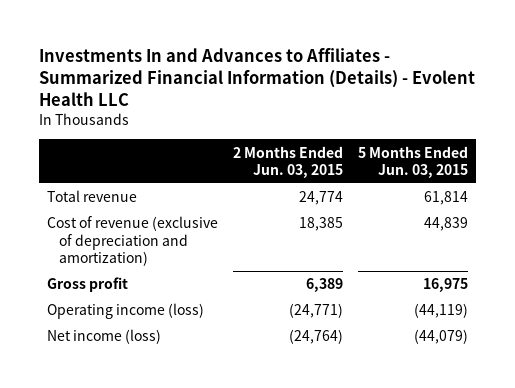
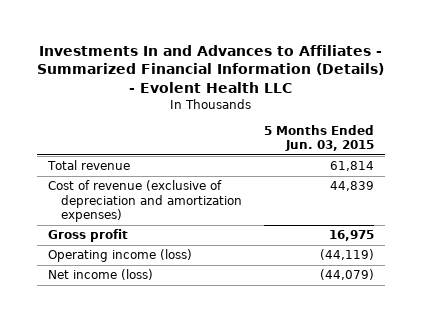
[233,145,344,178] 2 Months Ended Jun. 03, 2015 -> none
[47,216,219,266] Cost of revenue (exclusive of depreciation and amortization) -> [48,180,243,222] Cost of revenue (exclusive of depreciation and amortization expenses)

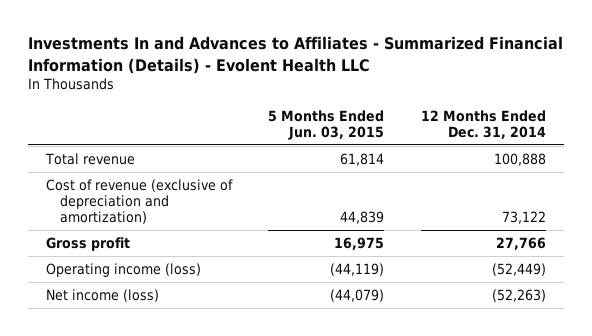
none -> [420,109,546,139] 12 Months Ended Dec. 31, 2014
[48,180,243,222] Cost of revenue (exclusive of depreciation and amortization expenses) -> [46,178,234,224] Cost of revenue (exclusive of depreciation and amortization)

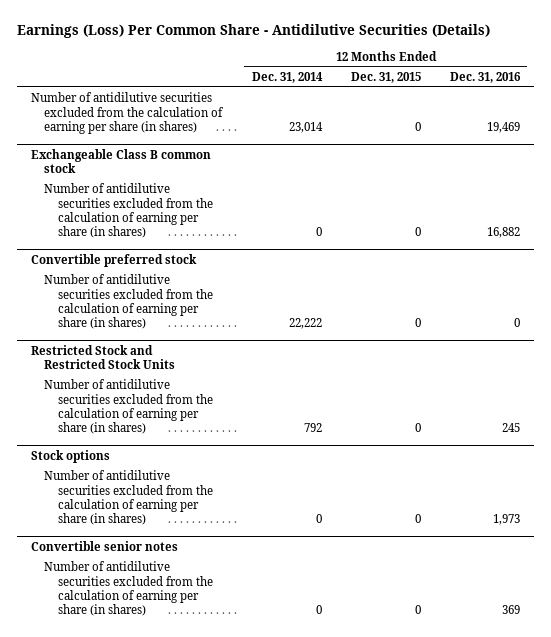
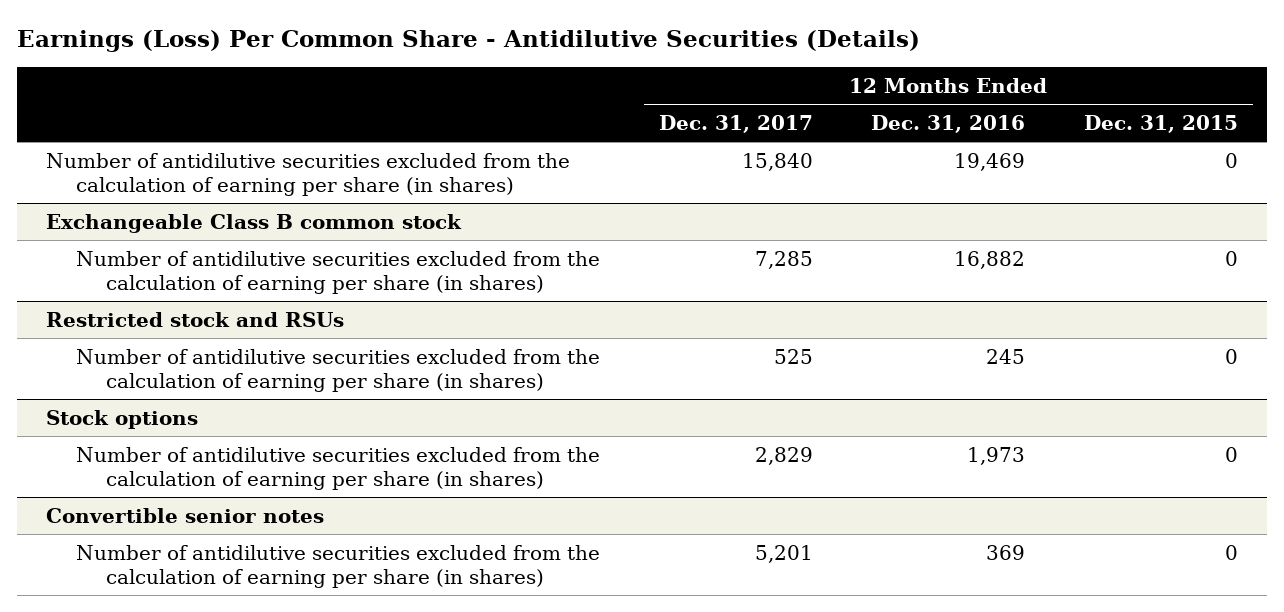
[251,71,323,83] Dec. 31, 2014 -> none
none -> [658,114,813,133] Dec. 31, 2017
[31,253,198,267] Convertible preferred stock -> none
[44,274,213,330] Number of antidilutive securities excluded from the calculation of earning per share (in shares) -> none
[31,344,176,369] Restricted Stock and Restricted Stock Units -> [45,311,344,327] Restricted stock and RSUs

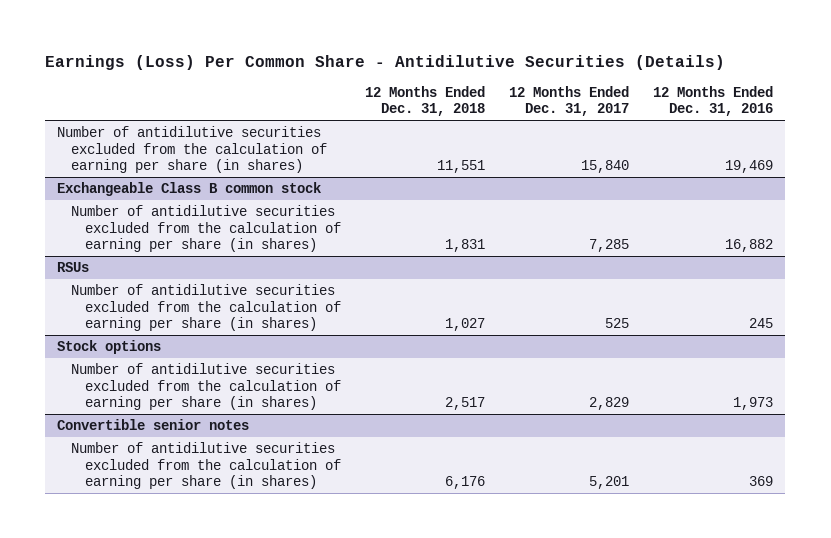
[1083,114,1238,133] Dec. 31, 2015 -> none
none -> [365,85,486,117] 12 Months Ended Dec. 31, 2018
[45,311,344,327] Restricted stock and RSUs -> [57,262,90,273] RSUs

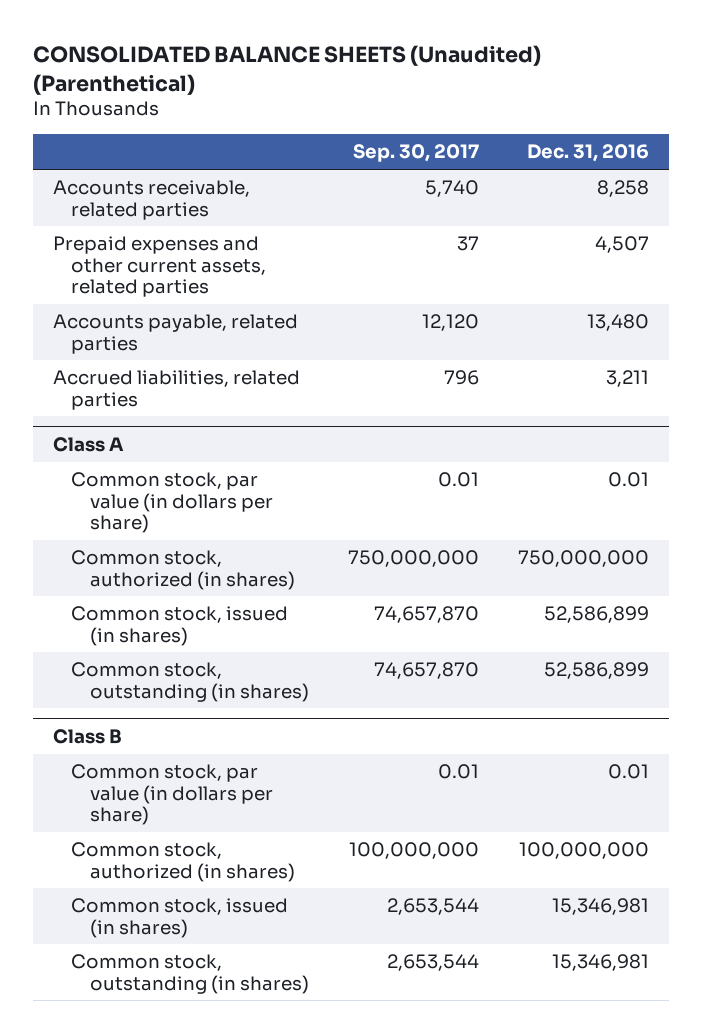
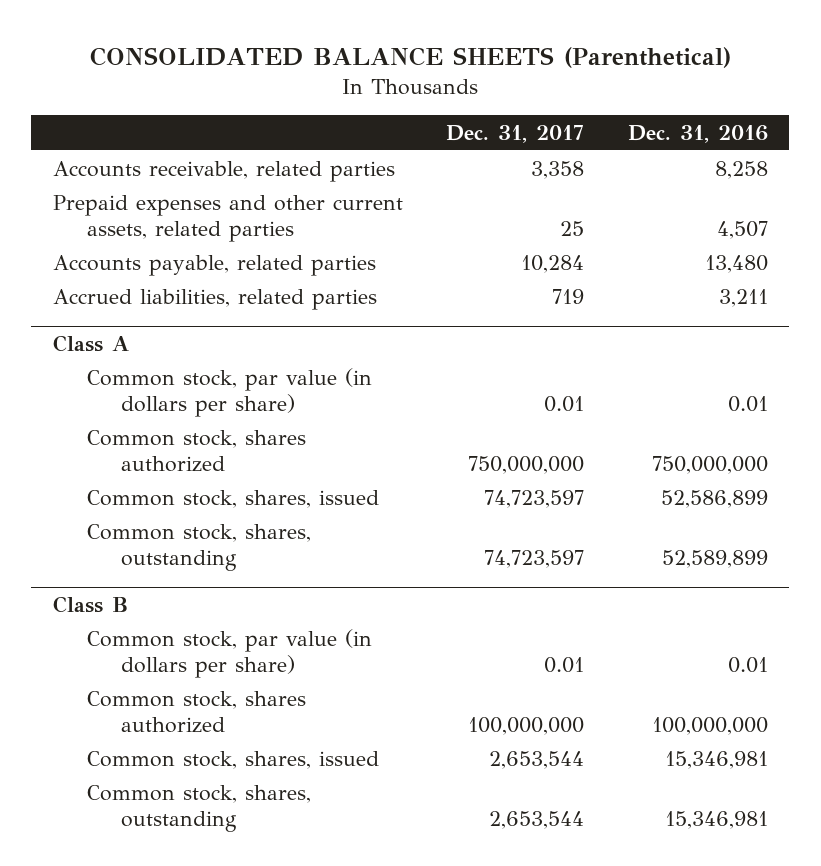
[33,45,542,95] CONSOLIDATED BALANCE SHEETS (Unaudited) (Parenthetical) -> [90,46,732,68] CONSOLIDATED BALANCE SHEETS (Parenthetical)
[352,144,479,163] Sep. 30, 2017 -> none
none -> [446,125,585,144] Dec. 31, 2017
[71,550,295,590] Common stock, authorized (in shares) -> [86,429,306,472] Common stock, shares authorized
[71,606,289,646] Common stock, issued (in shares) -> [86,489,379,508] Common stock, shares, issued
[71,662,309,702] Common stock, outstanding (in shares) -> [86,523,311,571] Common stock, shares, outstanding
[544,662,650,680] 52,586,899 -> [661,549,768,568] 52,589,899
[71,842,295,882] Common stock, authorized (in shares) -> [86,690,306,733] Common stock, shares authorized
[71,898,289,938] Common stock, issued (in shares) -> [86,750,379,769] Common stock, shares, issued
[71,954,309,994] Common stock, outstanding (in shares) -> [86,784,311,832] Common stock, shares, outstanding

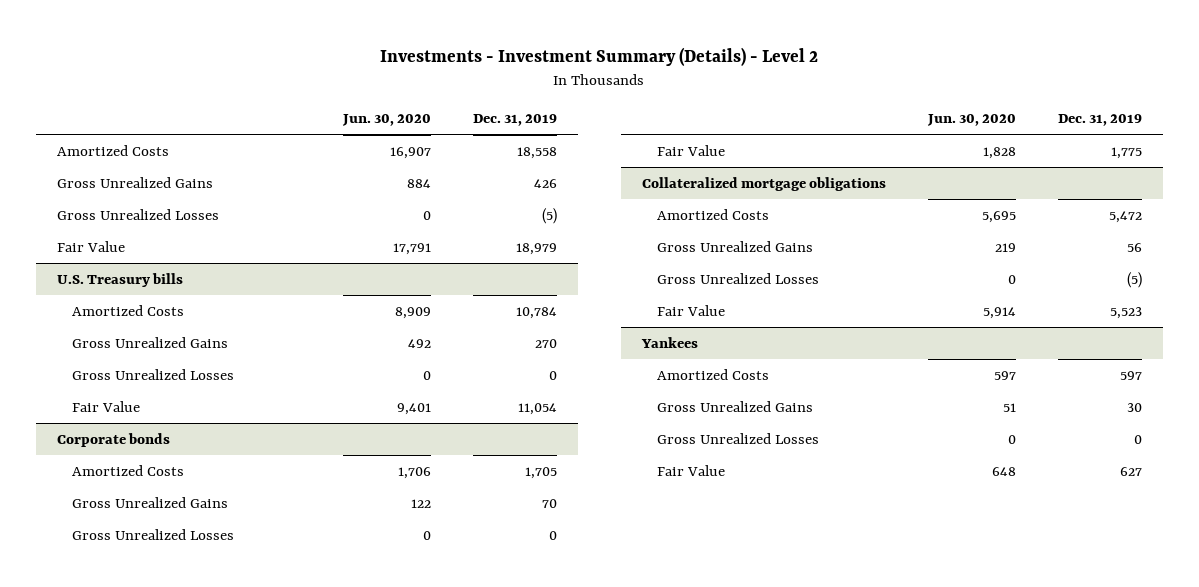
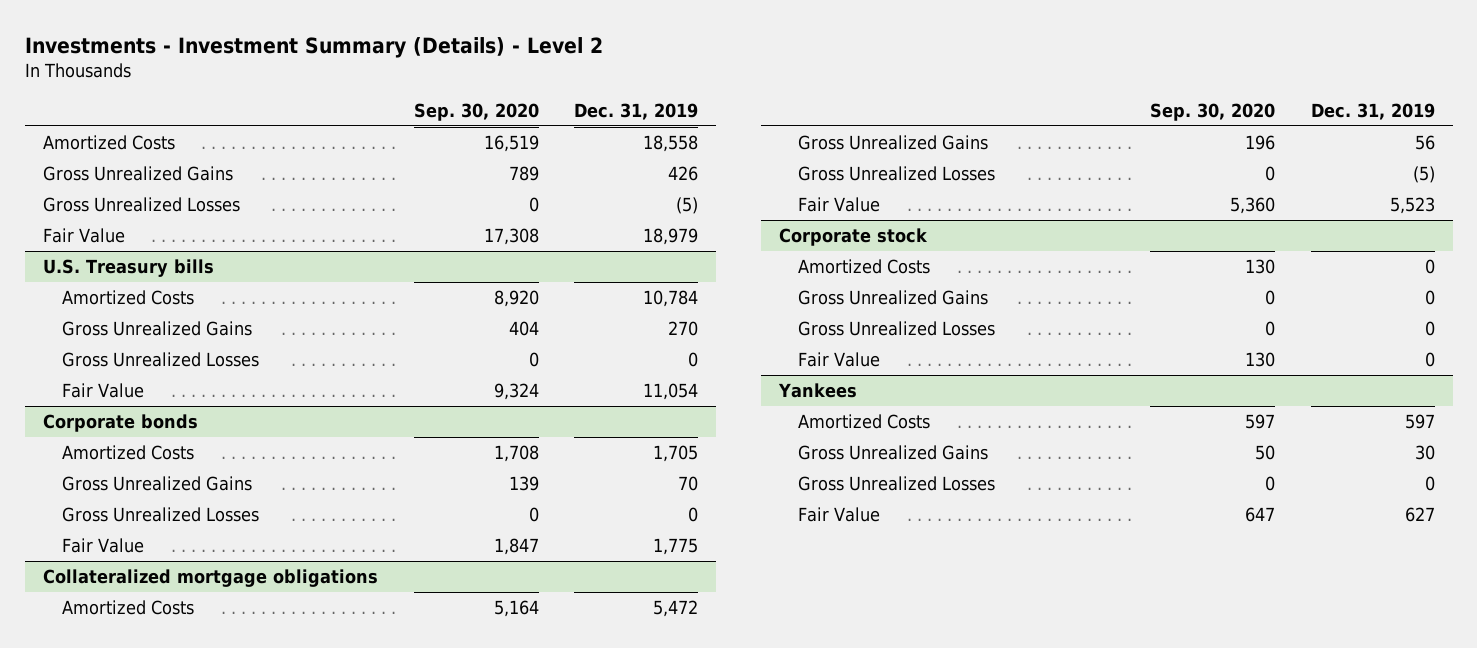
[341,114,431,127] Jun. 30, 2020 -> none
none -> [413,102,539,121] Sep. 30, 2020
none -> [778,227,928,246] Corporate stock
none -> [797,258,930,274] Amortized Costs
none -> [797,289,988,305] Gross Unrealized Gains
none -> [797,320,995,336] Gross Unrealized Losses
none -> [797,351,880,367] Fair Value

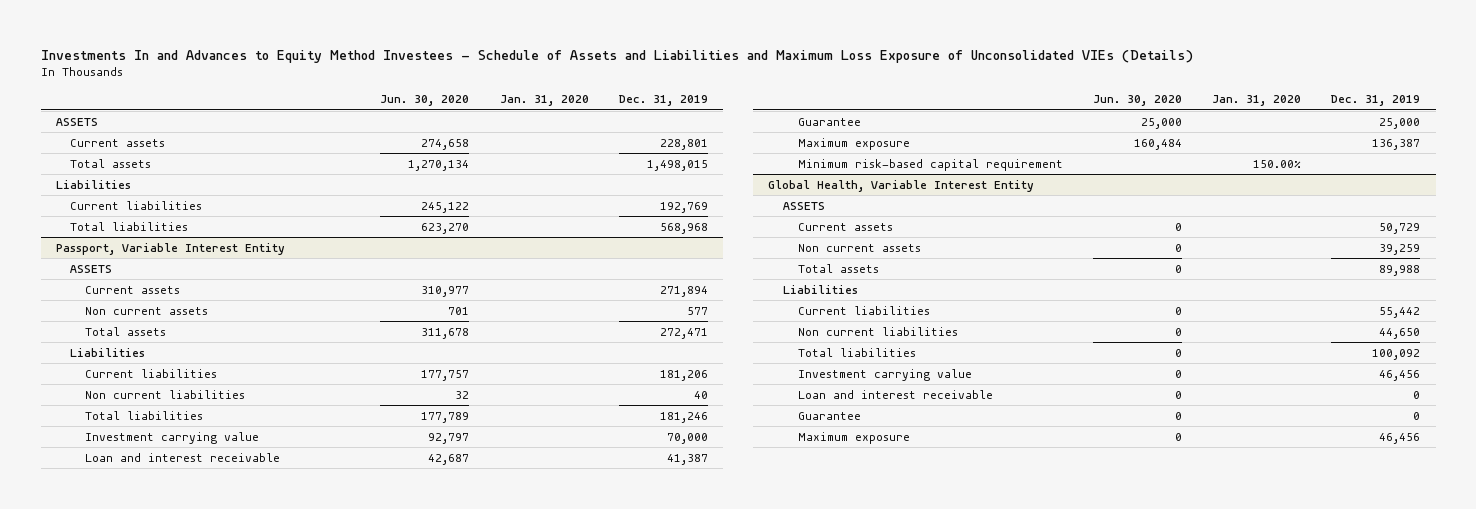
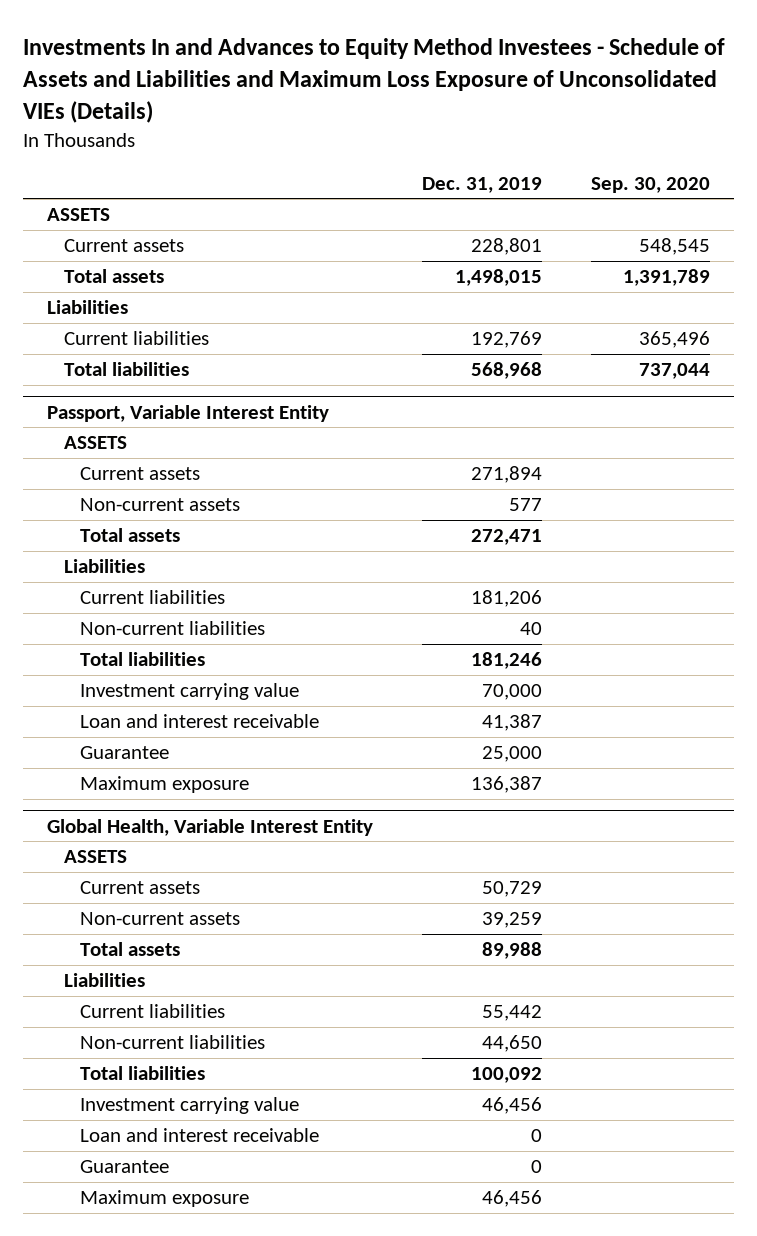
[380,95,470,107] Jun. 30, 2020 -> none
[499,95,589,107] Jan. 31, 2020 -> none
none -> [590,176,710,193] Sep. 30, 2020
[85,306,209,315] Non current assets -> [80,498,241,512] Non-current assets
[85,389,246,399] Non current liabilities -> [80,621,266,636] Non-current liabilities
[798,158,1064,171] Minimum risk-based capital requirement -> none
[798,243,922,252] Non current assets -> [80,912,241,926] Non-current assets
[798,326,959,336] Non current liabilities -> [80,1035,266,1050] Non-current liabilities

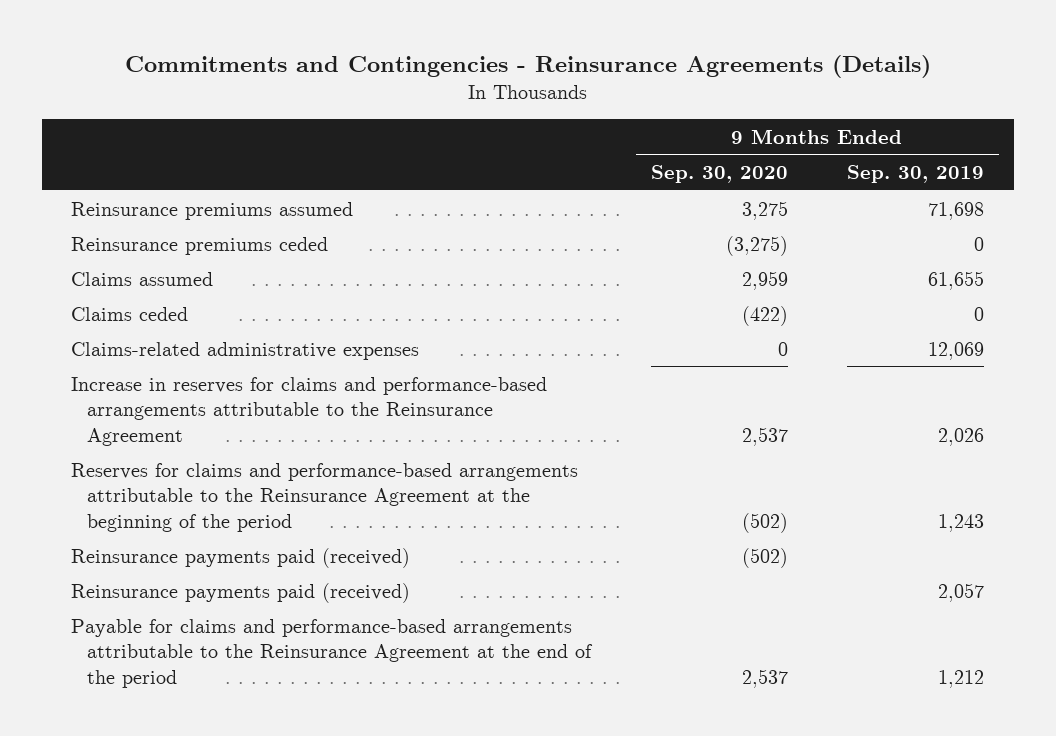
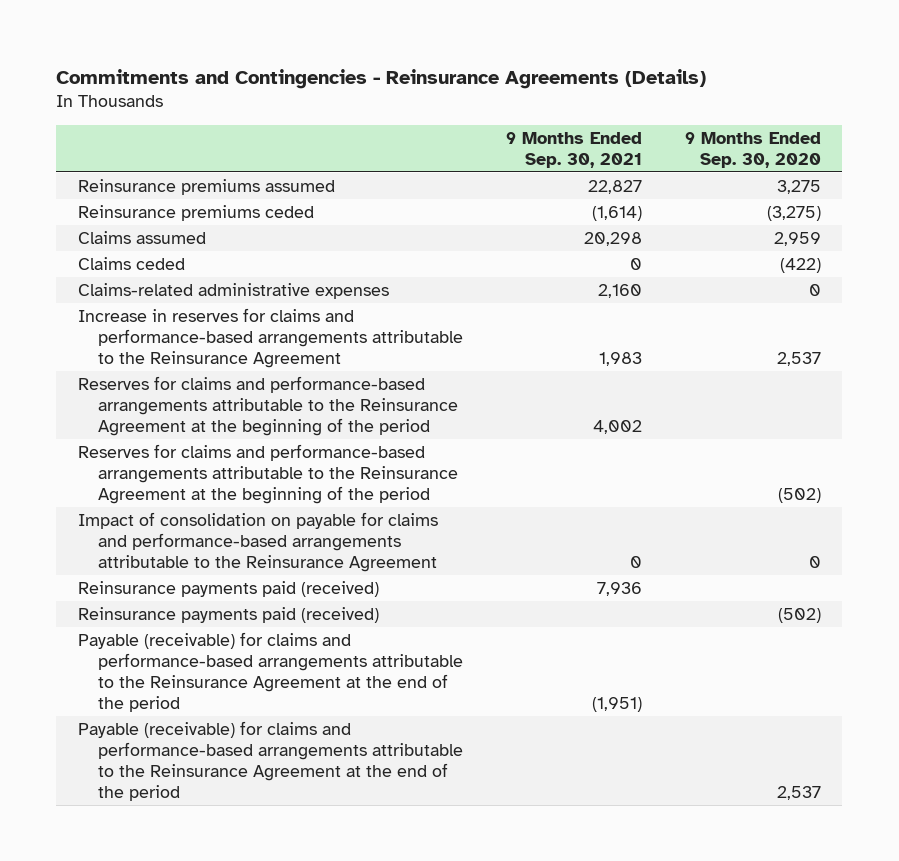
[847,165,985,184] Sep. 30, 2019 -> none
none -> [506,131,643,168] 9 Months Ended Sep. 30, 2021
none -> [77,375,459,436] Reserves for claims and performance-based arrangements attributable to the Reinsurance Agreement at the beginning of the period
none -> [77,511,438,572] Impact of consolidation on payable for claims and performance-based arrangements attributable to the Reinsurance Agreement
[71,547,411,568] Reinsurance payments paid (received) -> [77,606,379,623] Reinsurance payments paid (received)
none -> [77,631,464,712] Payable (receivable) for claims and performance-based arrangements attributable to the Reinsurance Agreement at the end of the period
[71,618,594,688] Payable for claims and performance-based arrangements attributable to the Reinsurance Agreement at the end of the period -> [77,720,464,801] Payable (receivable) for claims and performance-based arrangements attributable to the Reinsurance Agreement at the end of the period

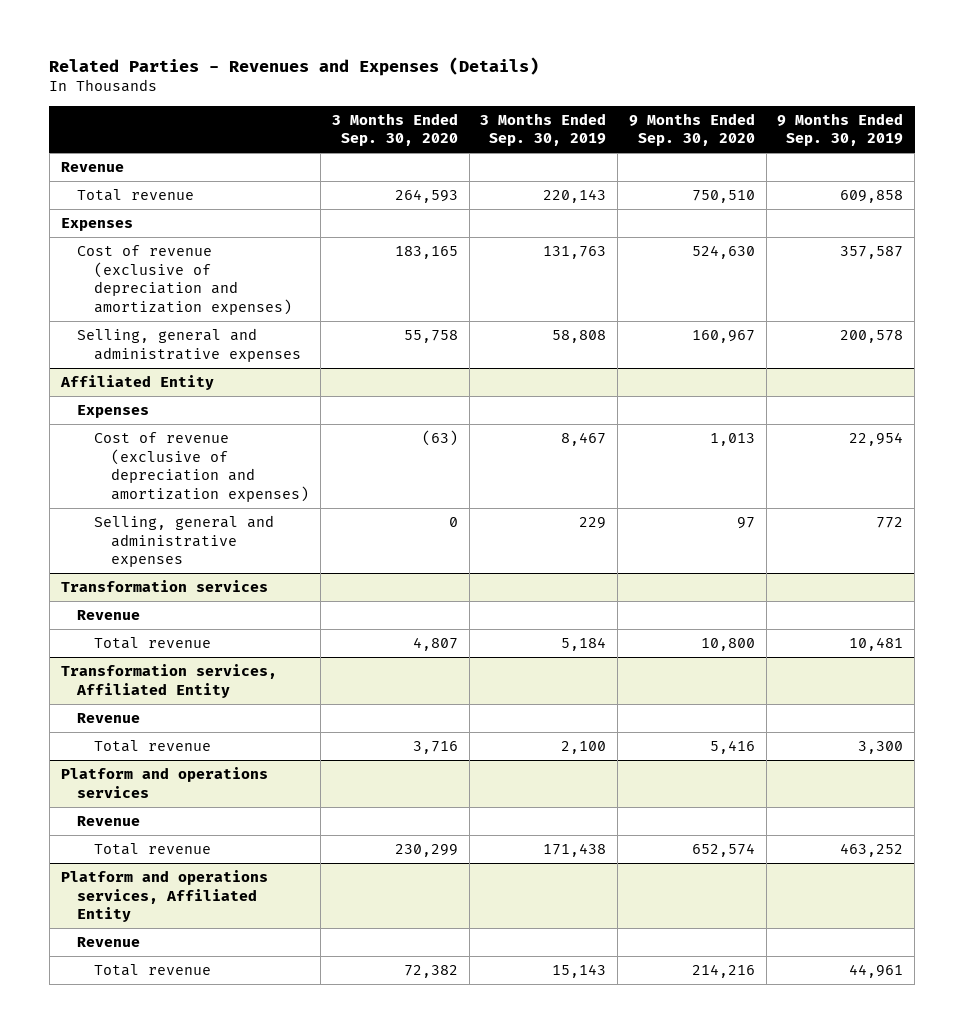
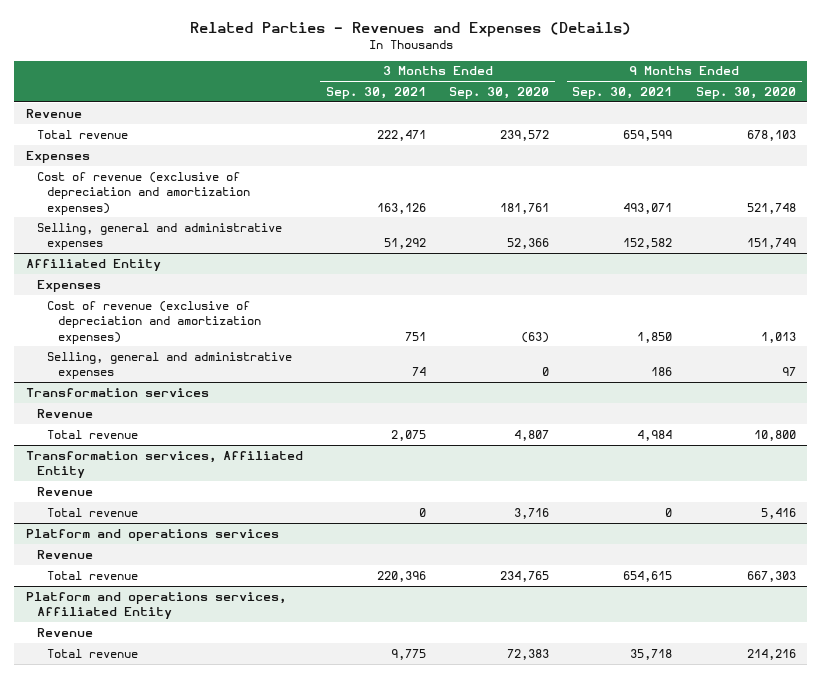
[480,112,607,147] 3 Months Ended Sep. 30, 2019 -> none
[777,112,904,147] 9 Months Ended Sep. 30, 2019 -> none
none -> [325,87,426,100] Sep. 30, 2021
none -> [572,87,673,100] Sep. 30, 2021
[394,189,458,204] 264,593 -> [500,129,550,141] 239,572
[691,190,755,204] 750,510 -> [746,129,796,141] 678,103
[394,246,458,260] 183,165 -> [500,202,550,214] 181,761
[691,245,755,260] 524,630 -> [746,202,796,214] 521,748
[403,330,458,344] 55,758 -> [507,238,550,250] 52,366
[691,330,755,344] 160,967 -> [746,238,796,250] 151,749
[394,844,458,858] 230,299 -> [500,570,550,582] 234,765
[691,843,755,858] 652,574 -> [746,570,796,582] 667,303
[403,965,458,979] 72,382 -> [507,648,550,660] 72,383

